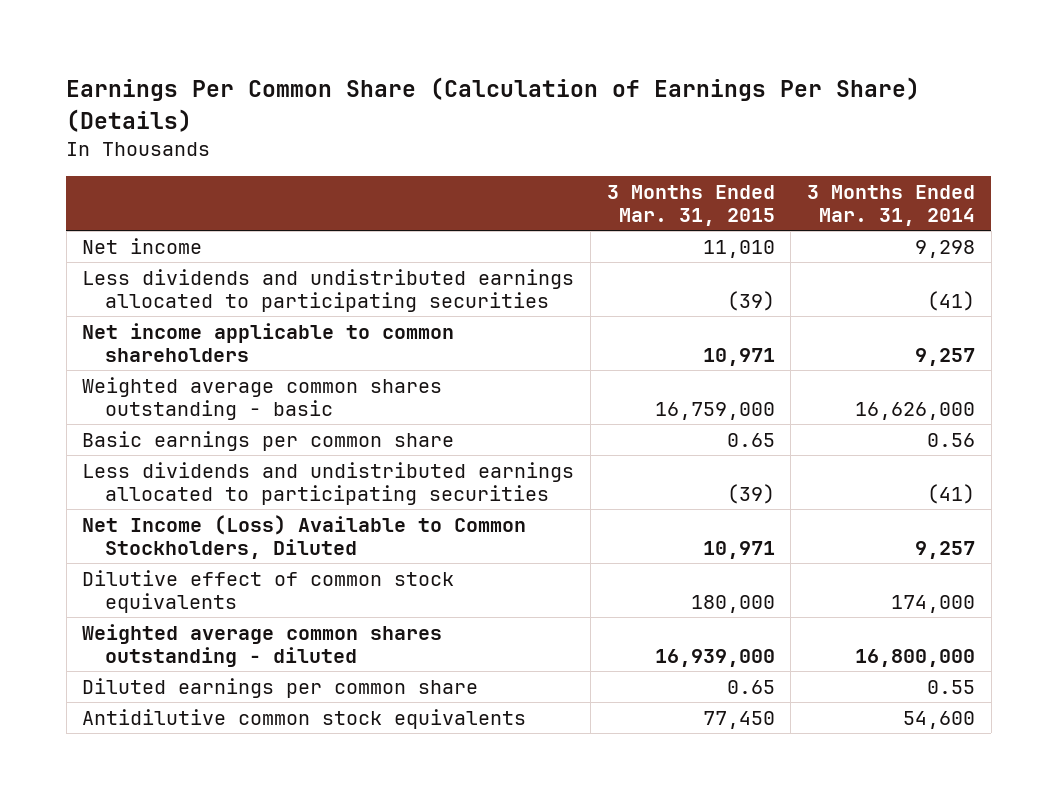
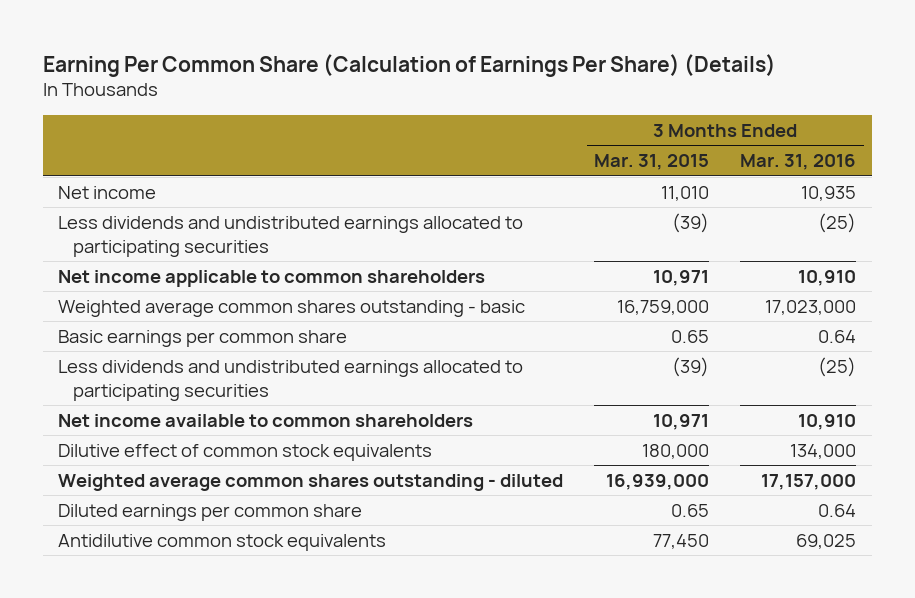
[66,77,921,132] Earnings Per Common Share (Calculation of Earnings Per Share) (Details) -> [42,53,776,77] Earning Per Common Share (Calculation of Earnings Per Share) (Details)
[807,184,976,227] 3 Months Ended Mar. 31, 2014 -> none
none -> [740,154,857,171] Mar. 31, 2016
[82,514,527,560] Net Income (Loss) Available to Common Stockholders, Diluted -> [58,413,474,427] Net income available to common shareholders

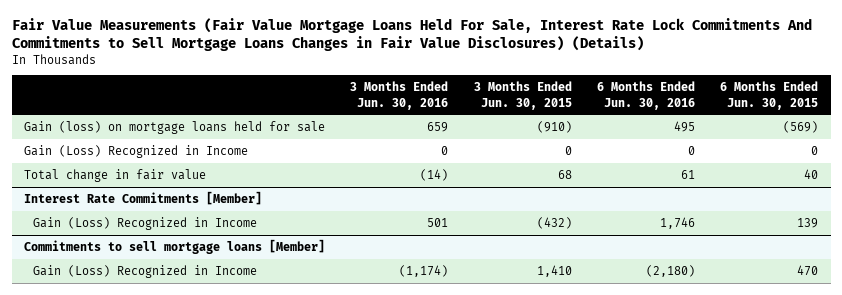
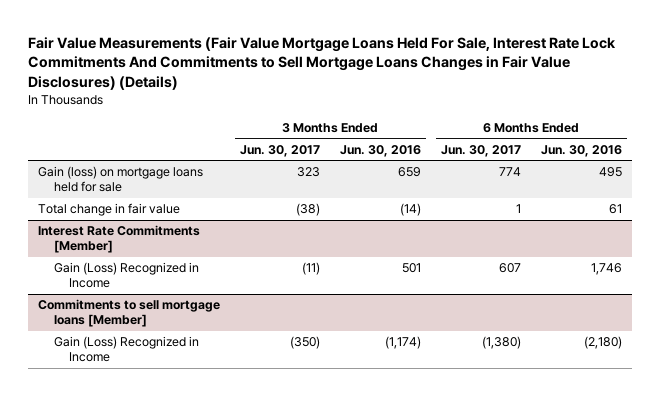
[473,81,572,110] 3 Months Ended Jun. 30, 2015 -> none
[719,81,818,110] 6 Months Ended Jun. 30, 2015 -> none
none -> [239,145,320,158] Jun. 30, 2017
none -> [440,145,521,158] Jun. 30, 2017
[24,145,249,159] Gain (Loss) Recognized in Income -> none

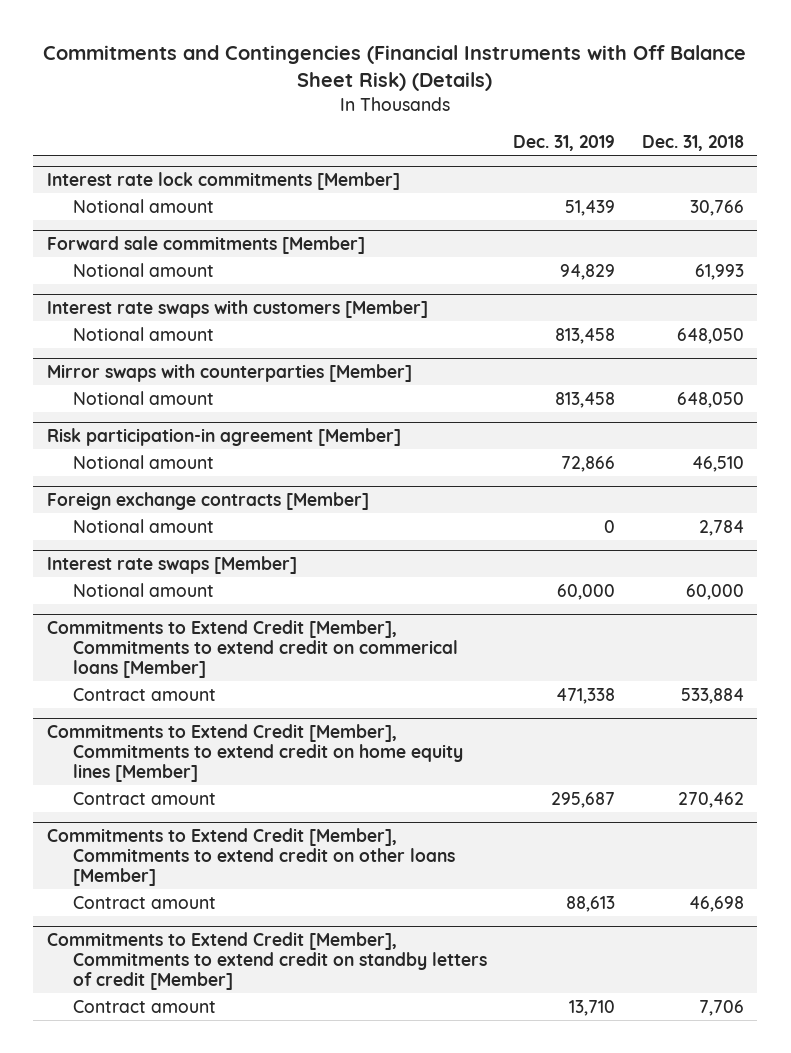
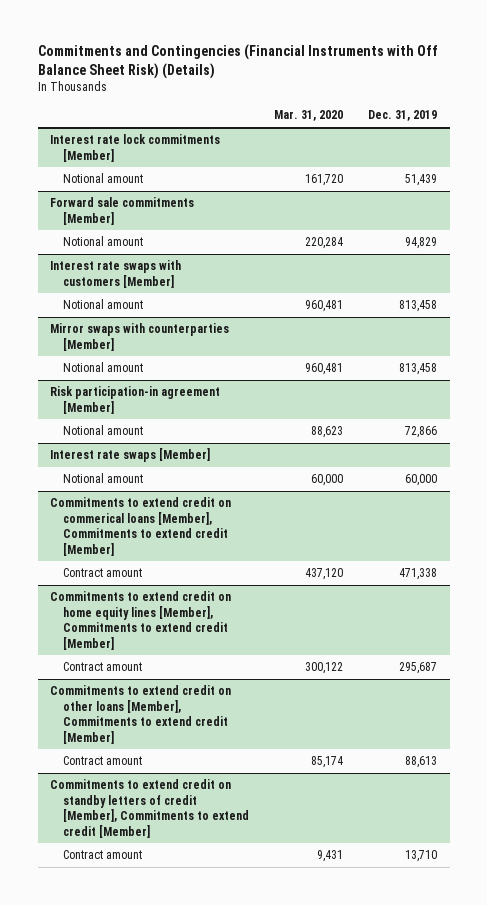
[641,134,744,151] Dec. 31, 2018 -> none
none -> [274,110,344,122] Mar. 31, 2020
[46,491,369,510] Foreign exchange contracts [Member] -> none
[72,518,214,533] Notional amount -> none
[46,619,458,679] Commitments to Extend Credit [Member], Commitments to extend credit on commerical loans [Member] -> [50,497,232,556] Commitments to extend credit on commerical loans [Member], Commitments to extend credit [Member]
[46,723,463,783] Commitments to Extend Credit [Member], Commitments to extend credit on home equity lines [Member] -> [50,591,232,650] Commitments to extend credit on home equity lines [Member], Commitments to extend credit [Member]
[46,827,455,887] Commitments to Extend Credit [Member], Commitments to extend credit on other loans [Member] -> [50,685,232,744] Commitments to extend credit on other loans [Member], Commitments to extend credit [Member]
[46,931,487,991] Commitments to Extend Credit [Member], Commitments to extend credit on standby letters of credit [Member] -> [50,779,250,838] Commitments to extend credit on standby letters of credit [Member], Commitments to extend credit [Member]

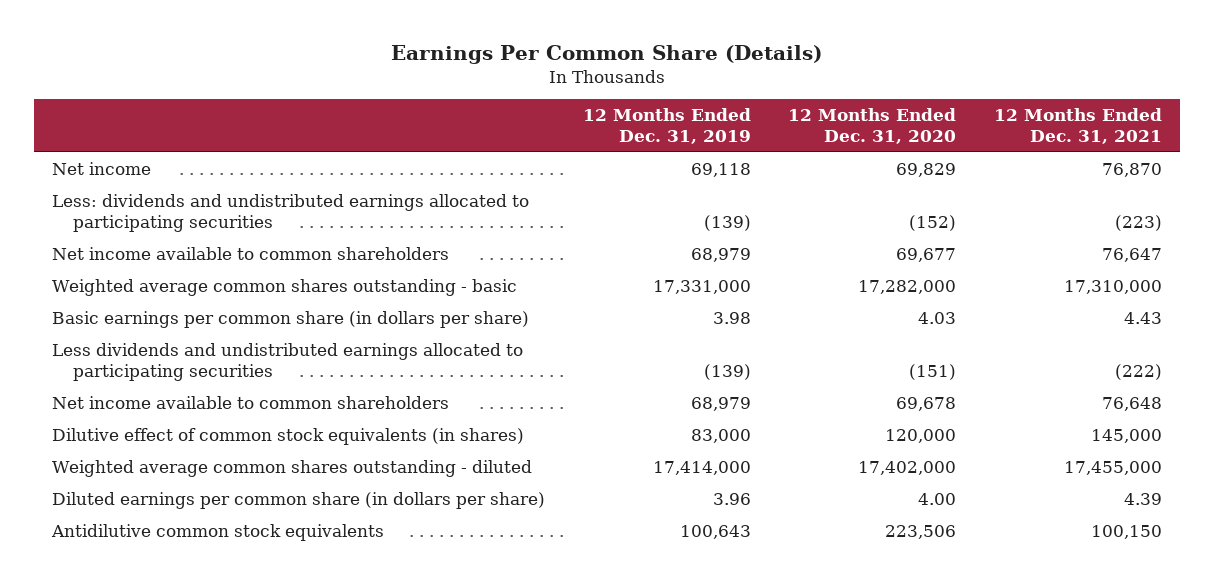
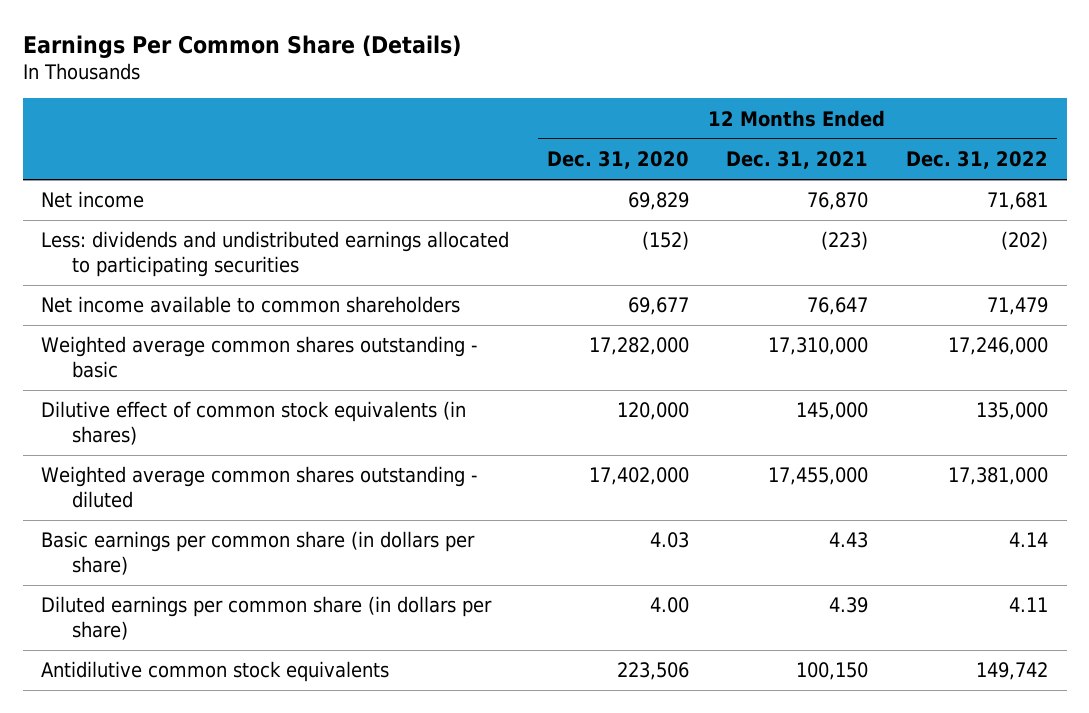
[582,108,751,145] 12 Months Ended Dec. 31, 2019 -> none
none -> [905,151,1048,170] Dec. 31, 2022
[52,343,524,381] Less dividends and undistributed earnings allocated to participating securities -> none
[52,396,450,410] Net income available to common shareholders -> none
[52,311,530,329] Basic earnings per common share (in dollars per share) -> [41,531,476,576] Basic earnings per common share (in dollars per share)

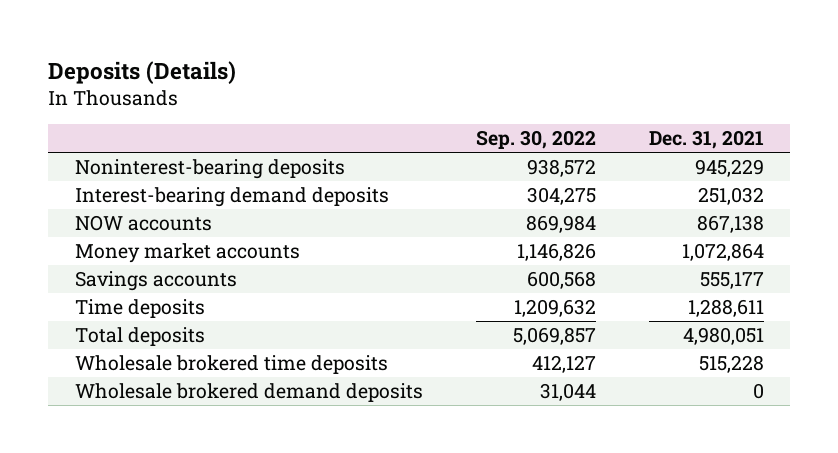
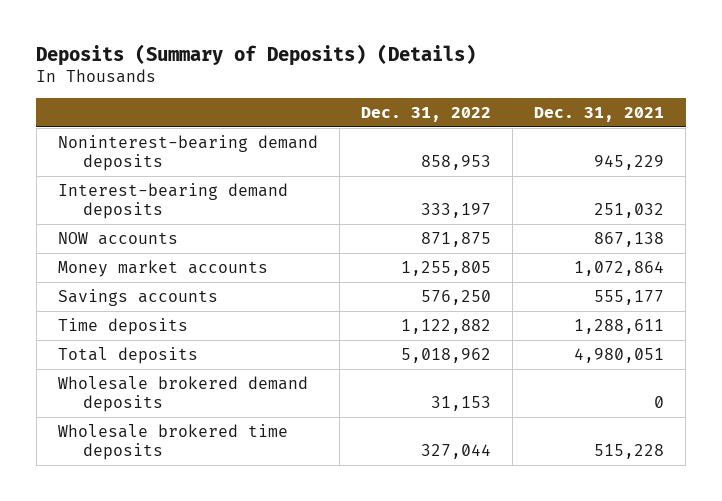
[48,60,237,84] Deposits (Details) -> [36,43,477,66] Deposits (Summary of Deposits) (Details)
[475,130,596,150] Sep. 30, 2022 -> none
none -> [360,107,491,123] Dec. 31, 2022
[74,158,345,179] Noninterest-bearing deposits -> [57,134,318,171] Noninterest-bearing demand deposits
[74,354,388,374] Wholesale brokered time deposits -> [57,423,288,460] Wholesale brokered time deposits

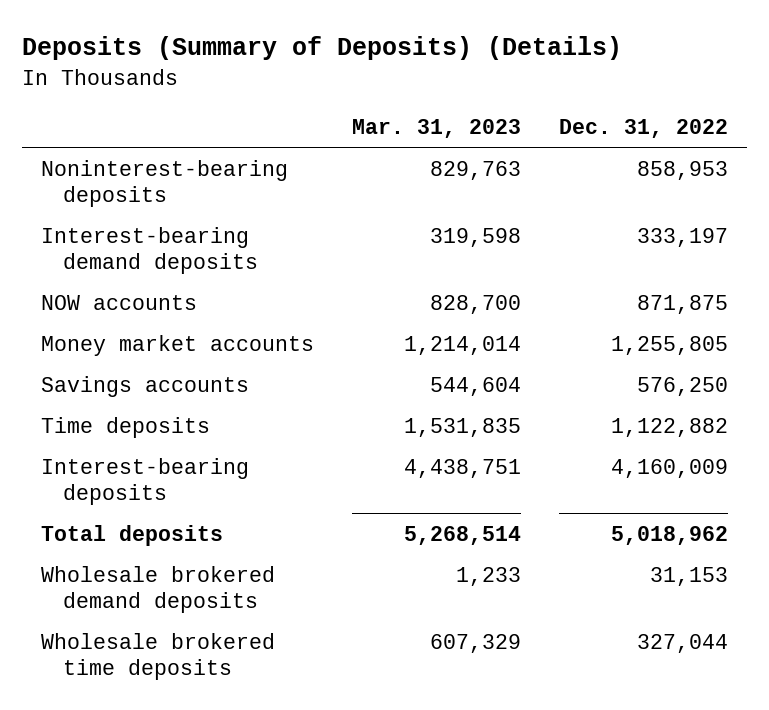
[534,107,665,123] Dec. 31, 2021 -> none
none -> [352,118,522,138] Mar. 31, 2023
[57,134,318,171] Noninterest-bearing demand deposits -> [40,159,288,207] Noninterest-bearing deposits
none -> [40,457,249,505] Interest-bearing deposits

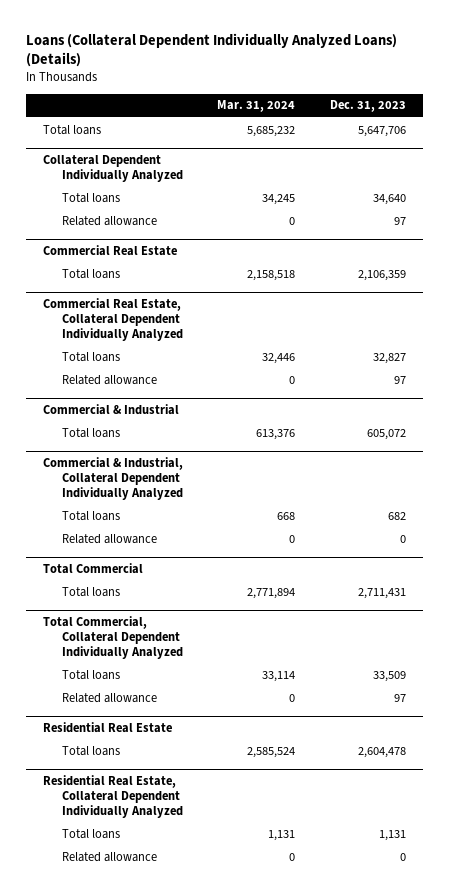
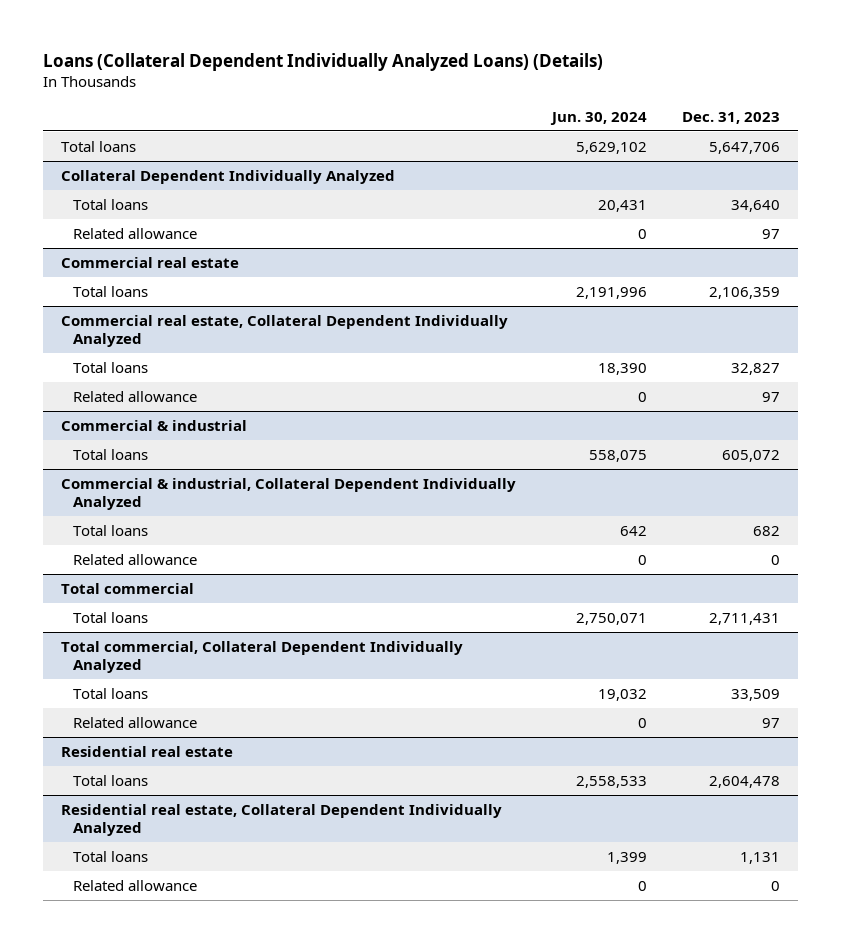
[217,100,296,113] Mar. 31, 2024 -> none
none -> [549,111,647,125] Jun. 30, 2024
[43,245,178,257] Commercial Real Estate -> [61,256,240,268] Commercial real estate
[43,298,183,342] Commercial Real Estate, Collateral Dependent Individually Analyzed -> [61,314,509,347] Commercial real estate, Collateral Dependent Individually Analyzed
[43,404,180,416] Commercial & Industrial -> [61,419,248,431] Commercial & industrial
[43,457,184,501] Commercial & Industrial, Collateral Dependent Individually Analyzed -> [61,477,517,510] Commercial & industrial, Collateral Dependent Individually Analyzed
[43,563,144,575] Total Commercial -> [61,582,195,594] Total commercial
[43,616,183,660] Total Commercial, Collateral Dependent Individually Analyzed -> [61,640,464,673] Total commercial, Collateral Dependent Individually Analyzed
[43,722,173,734] Residential Real Estate -> [61,745,234,757] Residential real estate
[43,775,183,819] Residential Real Estate, Collateral Dependent Individually Analyzed -> [61,803,503,836] Residential real estate, Collateral Dependent Individually Analyzed

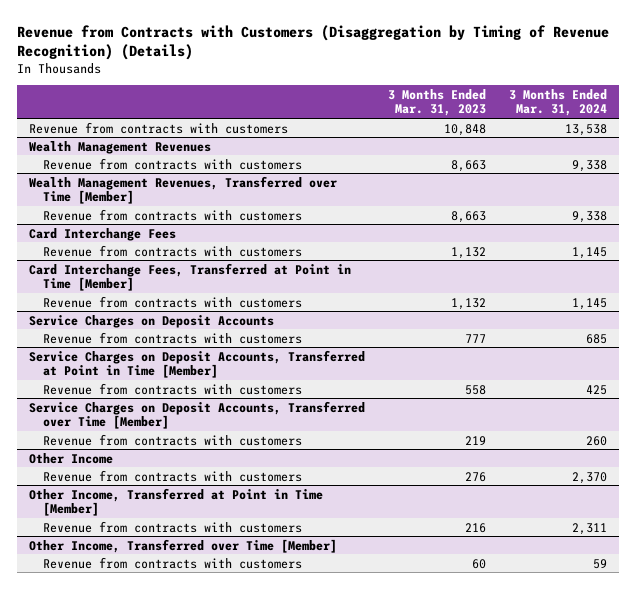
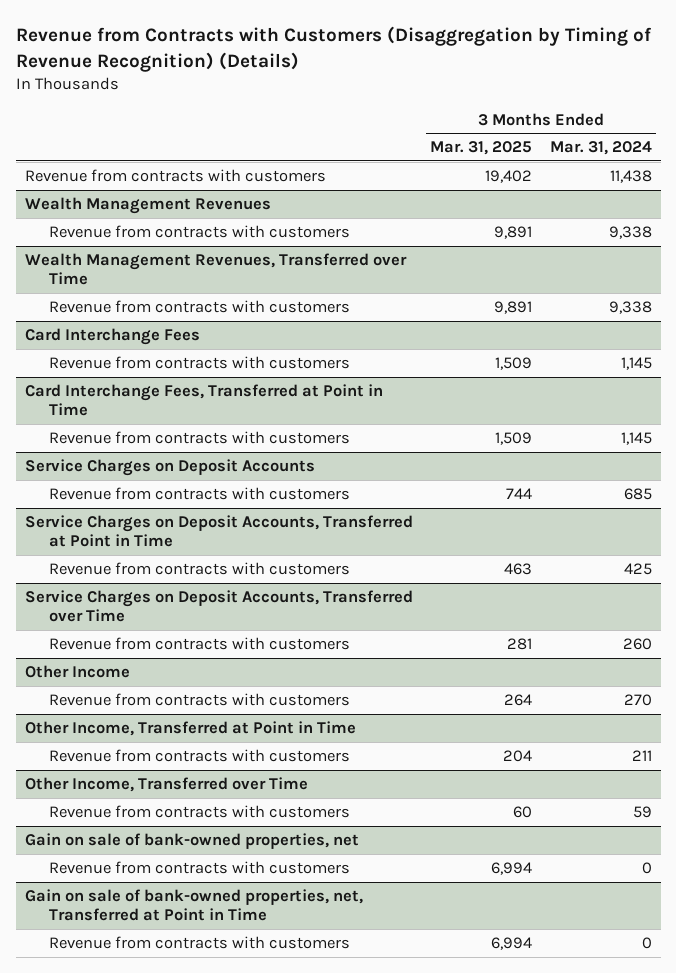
[387,88,486,117] 3 Months Ended Mar. 31, 2023 -> none
none -> [430,141,533,156] Mar. 31, 2025
[565,123,608,136] 13,538 -> [609,170,652,184] 11,438
[28,175,337,205] Wealth Management Revenues, Transferred over Time [Member] -> [24,253,407,286] Wealth Management Revenues, Transferred over Time
[28,262,351,292] Card Interchange Fees, Transferred at Point in Time [Member] -> [24,384,383,417] Card Interchange Fees, Transferred at Point in Time
[28,349,365,379] Service Charges on Deposit Accounts, Transferred at Point in Time [Member] -> [24,515,413,548] Service Charges on Deposit Accounts, Transferred at Point in Time
[28,400,365,430] Service Charges on Deposit Accounts, Transferred over Time [Member] -> [24,590,413,623] Service Charges on Deposit Accounts, Transferred over Time
[572,471,608,484] 2,370 -> [623,694,652,707] 270
[28,487,323,517] Other Income, Transferred at Point in Time [Member] -> [24,721,356,737] Other Income, Transferred at Point in Time
[572,522,608,535] 2,311 -> [631,750,652,762] 211
[28,538,337,553] Other Income, Transferred over Time [Member] -> [24,777,308,793] Other Income, Transferred over Time
none -> [24,833,359,850] Gain on sale of bank-owned properties, net
none -> [48,861,350,875] Revenue from contracts with customers
none -> [24,889,363,922] Gain on sale of bank-owned properties, net, Transferred at Point in Time
none -> [48,936,350,950] Revenue from contracts with customers

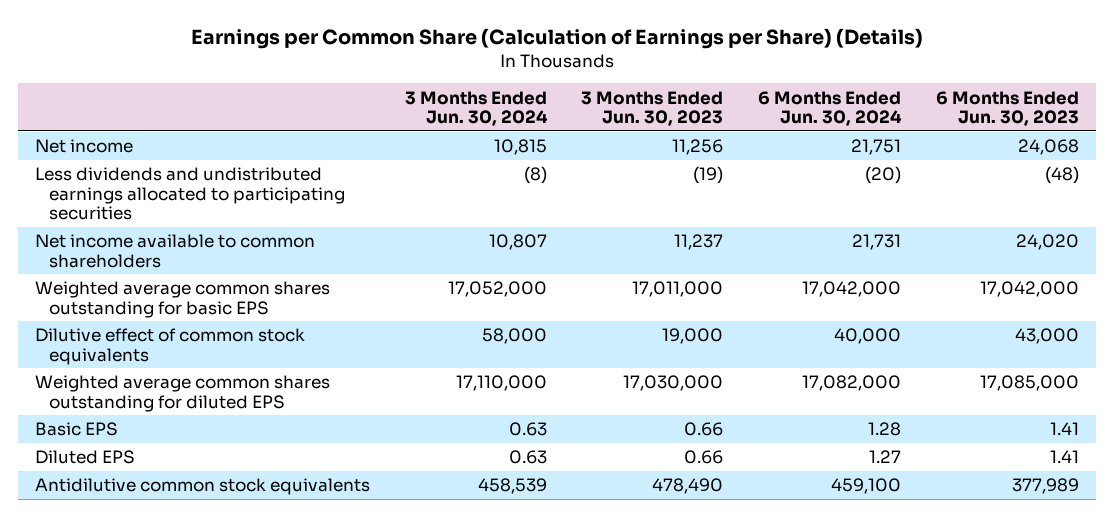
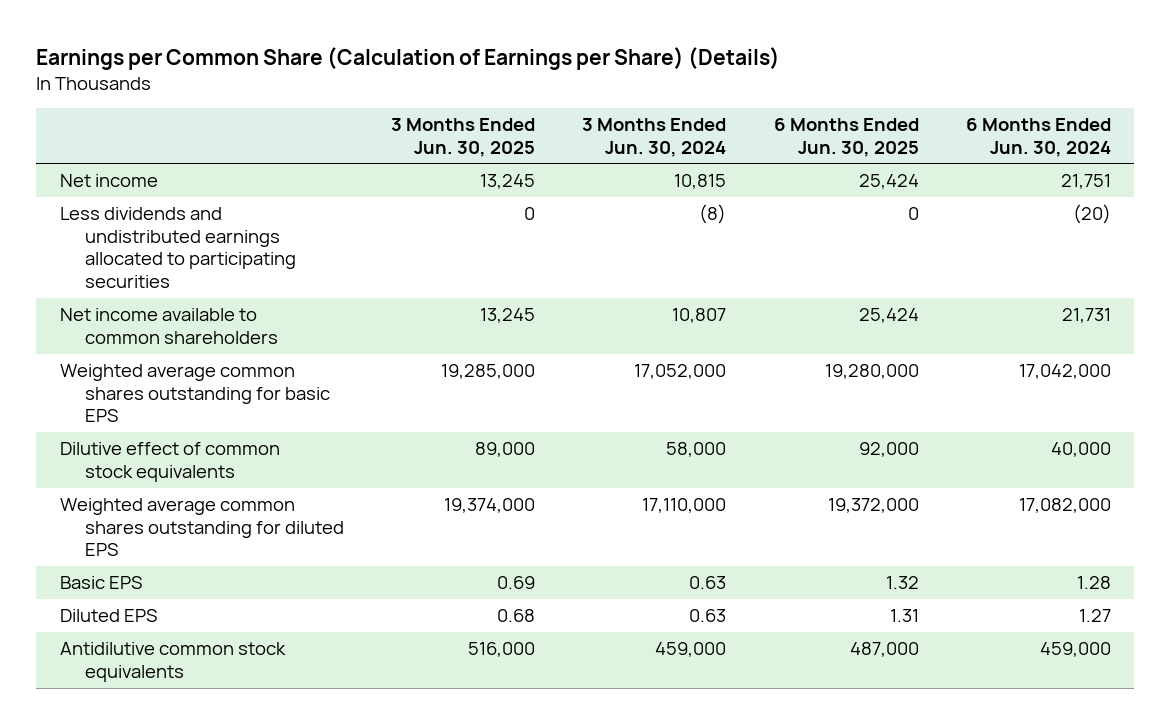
[581,90,724,127] 3 Months Ended Jun. 30, 2023 -> none
[935,90,1079,127] 6 Months Ended Jun. 30, 2023 -> none
none -> [391,118,536,157] 3 Months Ended Jun. 30, 2025
none -> [773,118,919,157] 6 Months Ended Jun. 30, 2025
[477,478,547,495] 458,539 -> [655,642,727,658] 459,000
[830,478,901,495] 459,100 -> [1039,642,1111,658] 459,000

